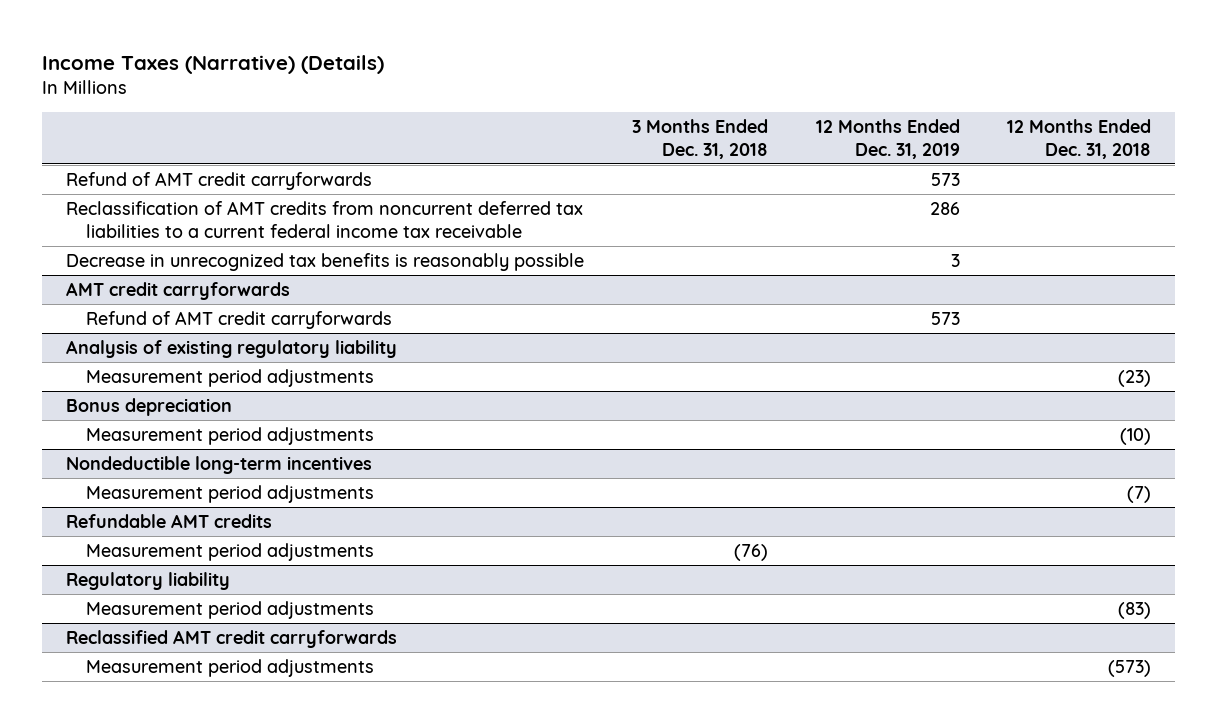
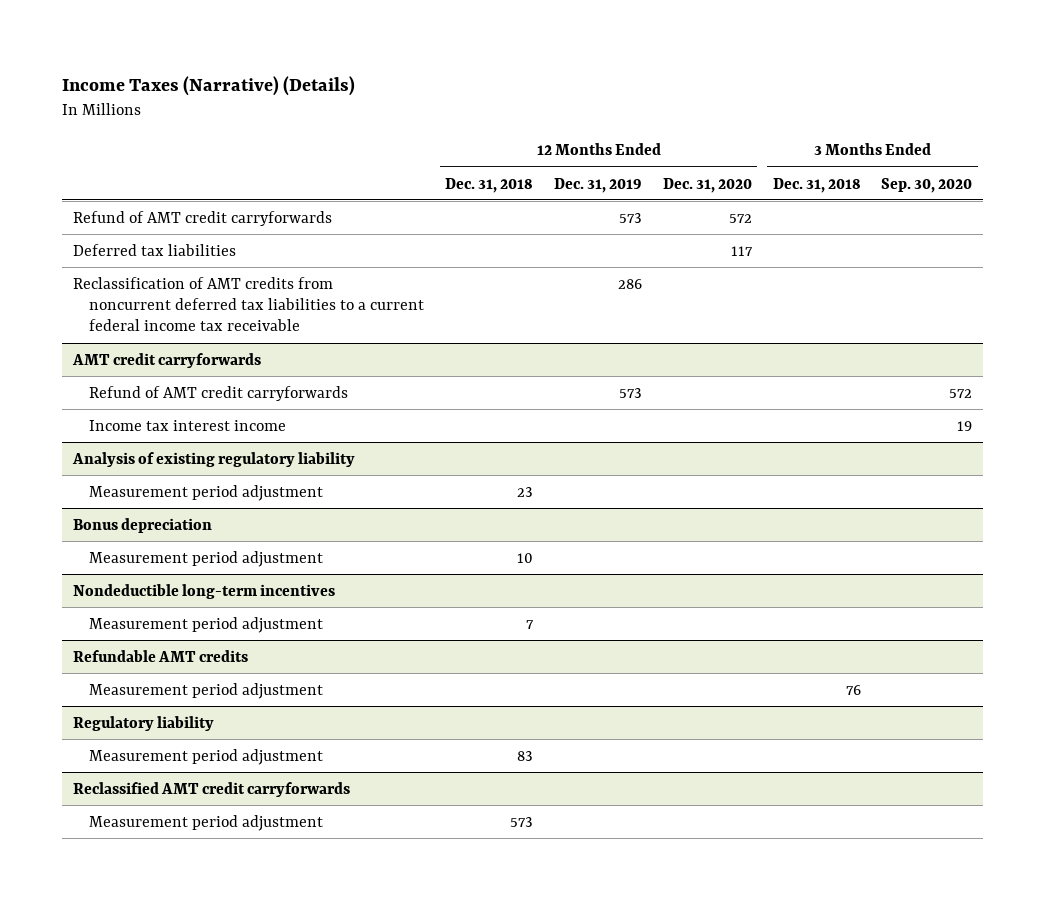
none -> [662,177,752,193] Dec. 31, 2020
none -> [881,177,973,193] Sep. 30, 2020
none -> [72,243,236,256] Deferred tax liabilities
[65,252,584,271] Decrease in unrecognized tax benefits is reasonably possible -> none
none -> [89,419,287,431] Income tax interest income
[85,368,374,387] Measurement period adjustments -> [89,484,324,501] Measurement period adjustment
[1118,369,1152,387] (23) -> [517,486,534,497] 23
[85,426,374,445] Measurement period adjustments -> [89,550,324,567] Measurement period adjustment
[1120,427,1152,445] (10) -> [517,552,534,563] 10
[85,484,374,503] Measurement period adjustments -> [89,616,324,633] Measurement period adjustment
[1127,485,1152,503] (7) -> [526,619,535,629] 7
[85,542,374,561] Measurement period adjustments -> [89,682,324,699] Measurement period adjustment
[733,543,768,561] (76) -> [845,684,861,695] 76
[85,600,374,619] Measurement period adjustments -> [89,748,324,765] Measurement period adjustment
[1118,601,1152,619] (83) -> [517,750,534,761] 83
[85,658,374,677] Measurement period adjustments -> [89,814,324,831] Measurement period adjustment
[1108,659,1152,677] (573) -> [510,816,534,827] 573

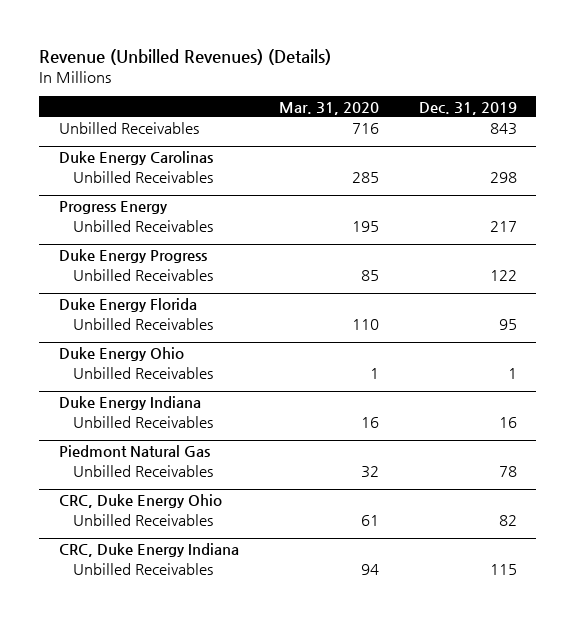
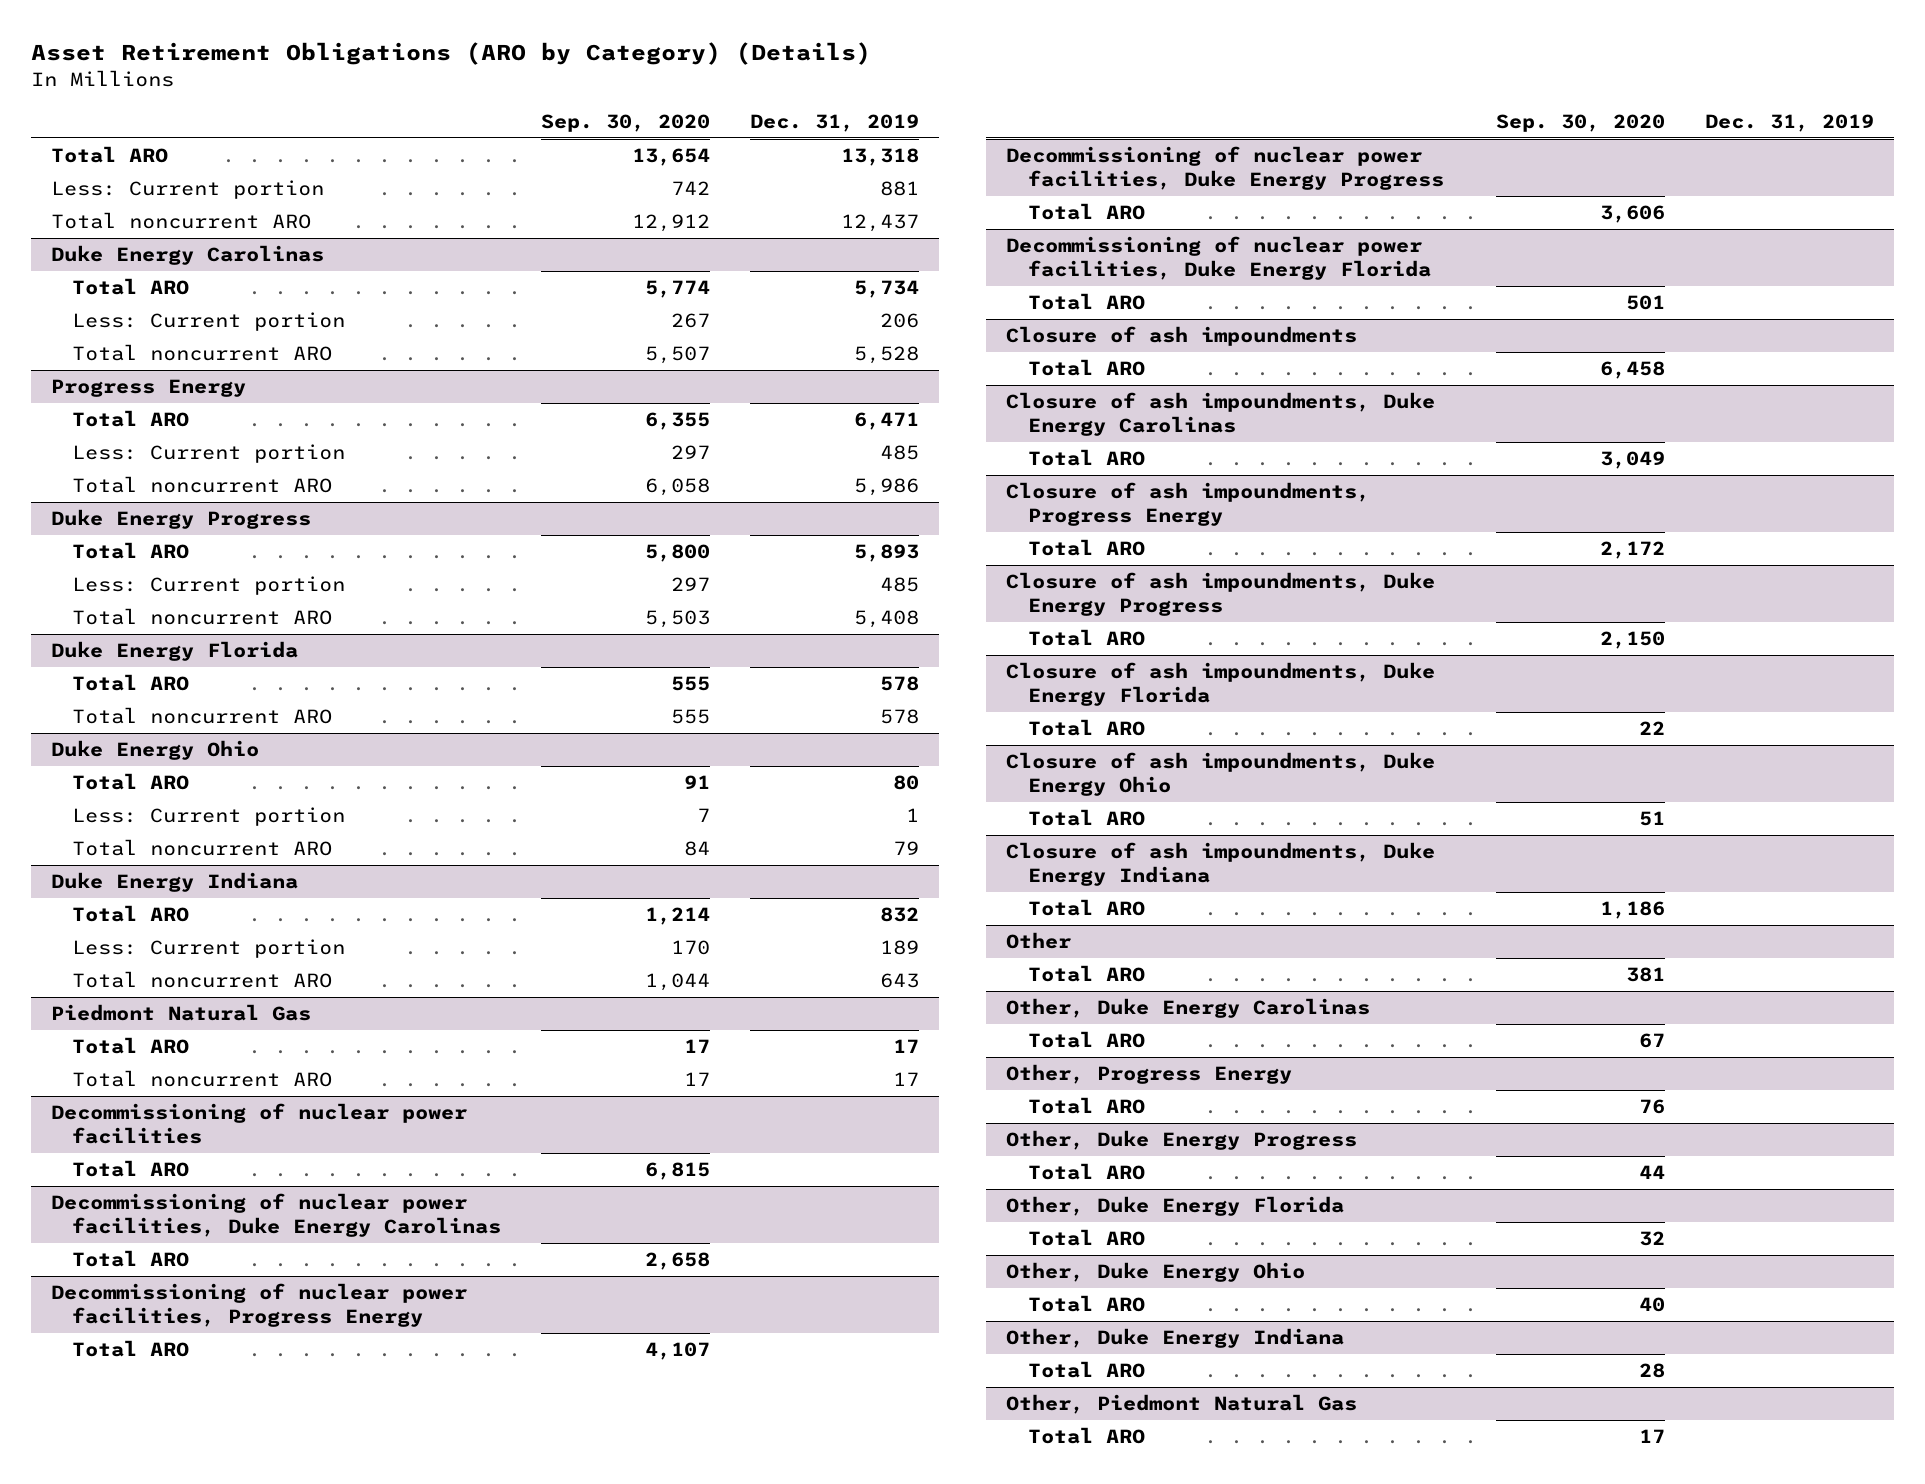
[39,49,332,66] Revenue (Unbilled Revenues) (Details) -> [31,42,872,66] Asset Retirement Obligations (ARO by Category) (Details)
[278,101,379,115] Mar. 31, 2020 -> none
none -> [541,113,711,132] Sep. 30, 2020
[59,122,200,135] Unbilled Receivables -> none
none -> [50,146,168,164] Total ARO
none -> [50,180,324,200] Less: Current portion
none -> [50,212,311,230] Total noncurrent ARO
[72,171,213,184] Unbilled Receivables -> none
none -> [72,278,190,296] Total ARO
none -> [72,312,346,332] Less: Current portion
none -> [72,344,333,362] Total noncurrent ARO
[72,220,213,233] Unbilled Receivables -> none
none -> [72,410,190,428] Total ARO
none -> [72,444,346,464] Less: Current portion
none -> [72,476,333,494] Total noncurrent ARO
[72,269,213,282] Unbilled Receivables -> none
none -> [72,542,190,560] Total ARO
none -> [72,576,346,596] Less: Current portion
none -> [72,608,333,626] Total noncurrent ARO
[72,318,213,331] Unbilled Receivables -> none
none -> [72,674,190,692] Total ARO
none -> [72,707,333,725] Total noncurrent ARO
[72,367,213,380] Unbilled Receivables -> none
none -> [72,773,190,791] Total ARO
none -> [72,807,346,827] Less: Current portion
none -> [72,839,333,857] Total noncurrent ARO
[72,416,213,429] Unbilled Receivables -> none
none -> [72,905,190,923] Total ARO
none -> [72,939,346,959] Less: Current portion
none -> [72,971,333,989] Total noncurrent ARO
[72,465,213,478] Unbilled Receivables -> none
[72,514,213,527] Unbilled Receivables -> none
[72,563,213,576] Unbilled Receivables -> none
none -> [72,1037,190,1055] Total ARO
none -> [72,1070,333,1088] Total noncurrent ARO
none -> [50,1103,468,1144] Decommissioning of nuclear power facilities
none -> [72,1160,190,1178] Total ARO
none -> [50,1193,502,1237] Decommissioning of nuclear power facilities, Duke Energy Carolinas
none -> [72,1250,190,1268] Total ARO
none -> [50,1283,468,1327] Decommissioning of nuclear power facilities, Progress Energy
none -> [72,1340,190,1358] Total ARO
none -> [1006,146,1444,190] Decommissioning of nuclear power facilities, Duke Energy Progress
none -> [1027,203,1145,221] Total ARO
none -> [1006,236,1431,280] Decommissioning of nuclear power facilities, Duke Energy Florida
none -> [1027,293,1145,311] Total ARO
none -> [1006,326,1358,347] Closure of ash impoundments
none -> [1027,359,1145,377] Total ARO
none -> [1006,392,1436,436] Closure of ash impoundments, Duke Energy Carolinas
none -> [1027,449,1145,467] Total ARO
none -> [1006,482,1371,526] Closure of ash impoundments, Progress Energy
none -> [1027,539,1145,557] Total ARO
none -> [1006,572,1436,616] Closure of ash impoundments, Duke Energy Progress
none -> [1027,629,1145,647] Total ARO
none -> [1006,662,1436,706] Closure of ash impoundments, Duke Energy Florida
none -> [1027,719,1145,737] Total ARO
none -> [1006,752,1436,796] Closure of ash impoundments, Duke Energy Ohio
none -> [1027,809,1145,827] Total ARO
none -> [1006,842,1436,886] Closure of ash impoundments, Duke Energy Indiana
none -> [1027,899,1145,917] Total ARO
none -> [1006,932,1073,950] Other
none -> [1027,965,1145,983] Total ARO
none -> [1006,998,1371,1019] Other, Duke Energy Carolinas
none -> [1027,1031,1145,1049] Total ARO
none -> [1006,1064,1293,1085] Other, Progress Energy
none -> [1027,1097,1145,1115] Total ARO
none -> [1006,1130,1358,1151] Other, Duke Energy Progress
none -> [1027,1163,1145,1181] Total ARO
none -> [1006,1196,1345,1217] Other, Duke Energy Florida
none -> [1027,1229,1145,1247] Total ARO
[59,493,223,508] CRC, Duke Energy Ohio -> [1006,1262,1306,1283] Other, Duke Energy Ohio
none -> [1027,1295,1145,1313] Total ARO
[59,542,240,557] CRC, Duke Energy Indiana -> [1006,1328,1345,1349] Other, Duke Energy Indiana
none -> [1027,1361,1145,1379] Total ARO
none -> [1006,1394,1358,1415] Other, Piedmont Natural Gas
none -> [1027,1427,1145,1445] Total ARO

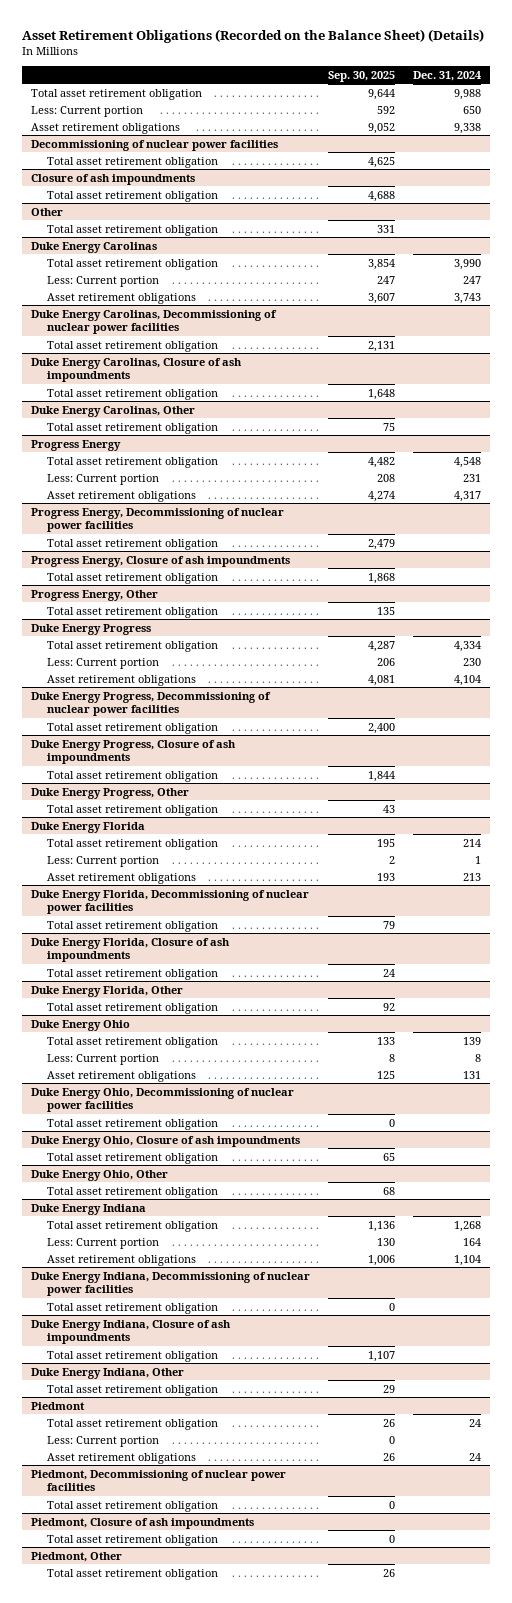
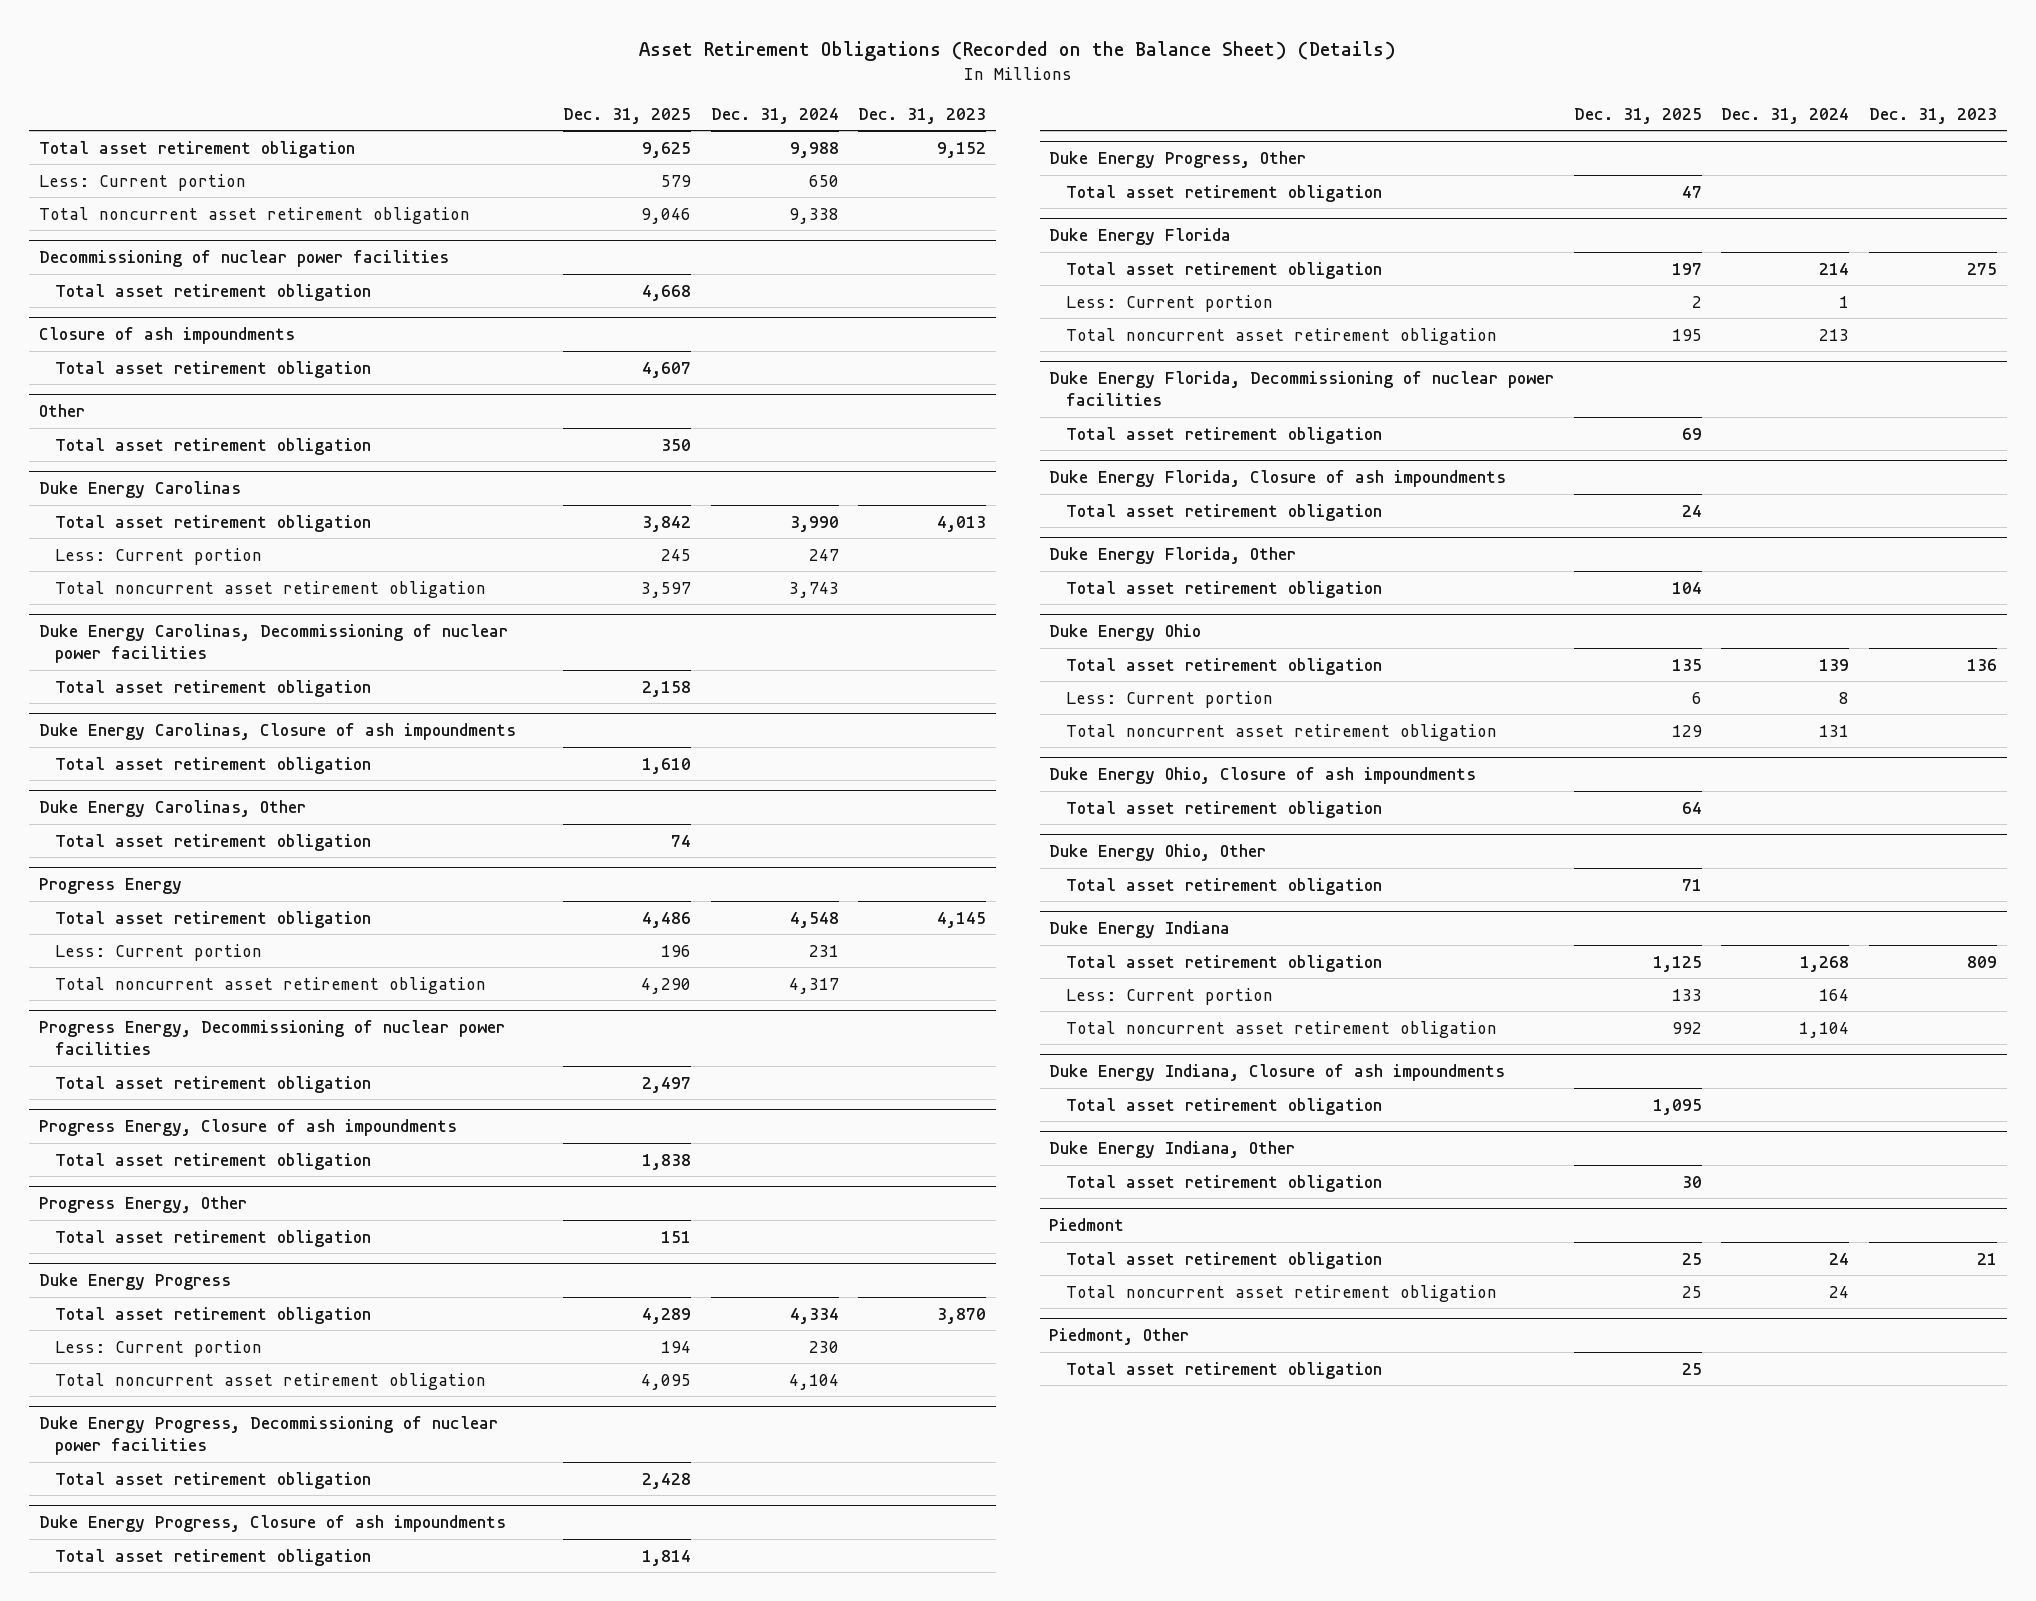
[328,70,396,82] Sep. 30, 2025 -> none
none -> [563,107,692,124] Dec. 31, 2025
none -> [858,107,987,124] Dec. 31, 2023
[31,122,181,134] Asset retirement obligations -> [38,206,470,224] Total noncurrent asset retirement obligation
[46,292,196,304] Asset retirement obligations -> [54,580,486,598] Total noncurrent asset retirement obligation
[46,490,196,502] Asset retirement obligations -> [54,976,486,994] Total noncurrent asset retirement obligation
[46,674,196,686] Asset retirement obligations -> [54,1372,486,1390] Total noncurrent asset retirement obligation
[46,872,196,884] Asset retirement obligations -> [1065,327,1497,345] Total noncurrent asset retirement obligation
[31,1087,295,1113] Duke Energy Ohio, Decommissioning of nuclear power facilities -> none
[46,1118,218,1130] Total asset retirement obligation -> none
[46,1070,196,1082] Asset retirement obligations -> [1065,723,1497,741] Total noncurrent asset retirement obligation
[31,1271,311,1297] Duke Energy Indiana, Decommissioning of nuclear power facilities -> none
[46,1302,218,1314] Total asset retirement obligation -> none
[46,1254,196,1266] Asset retirement obligations -> [1065,1020,1497,1038] Total noncurrent asset retirement obligation
[46,1435,159,1447] Less: Current portion -> none
[31,1469,287,1492] Piedmont, Decommissioning of nuclear power facilities -> none
[46,1500,218,1512] Total asset retirement obligation -> none
[31,1517,255,1529] Piedmont, Closure of ash impoundments -> none
[46,1534,218,1546] Total asset retirement obligation -> none
[46,1452,196,1464] Asset retirement obligations -> [1065,1284,1497,1302] Total noncurrent asset retirement obligation

